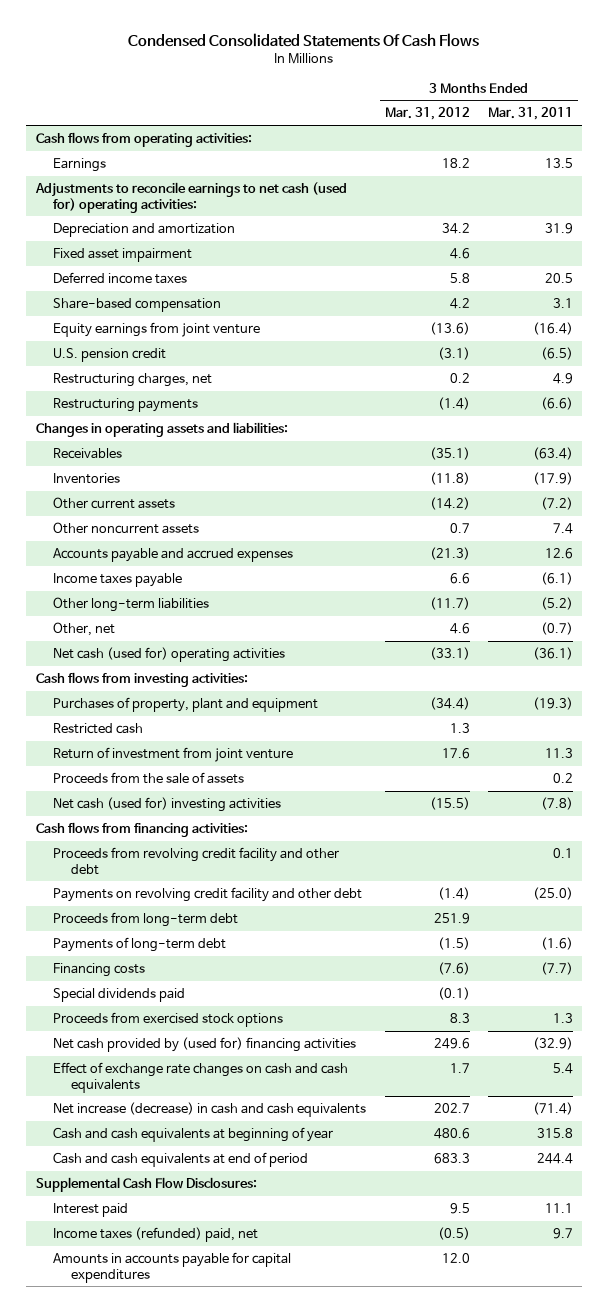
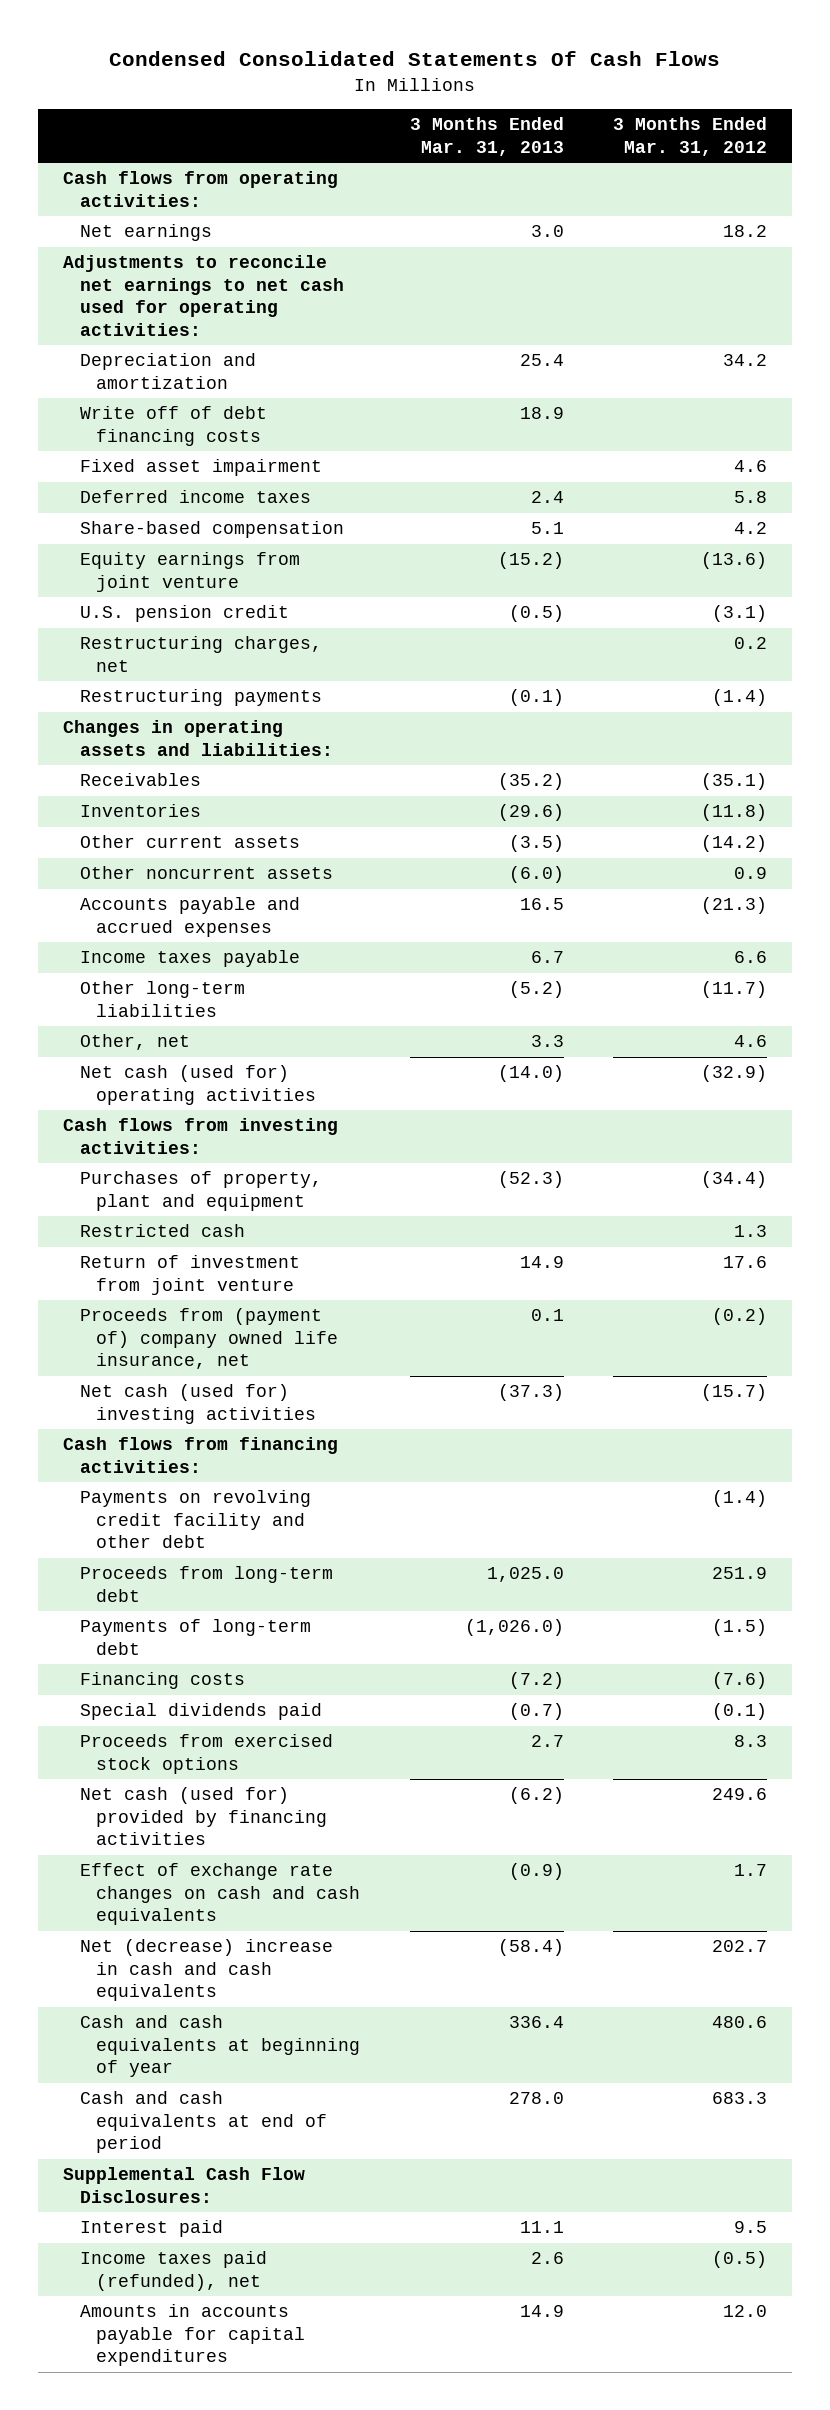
[488,107,574,121] Mar. 31, 2011 -> none
none -> [409,117,564,156] 3 Months Ended Mar. 31, 2013
[53,157,107,172] Earnings -> [79,224,212,242] Net earnings
[34,181,347,213] Adjustments to reconcile earnings to net cash (used for) operating activities: -> [62,255,344,336] Adjustments to reconcile net earnings to net cash used for operating activities:
none -> [79,406,267,446] Write off of debt financing costs
[449,522,470,533] 0.7 -> [734,867,768,880] 0.9
[429,646,470,660] (33.1) -> [701,1065,768,1083] (32.9)
[53,771,245,784] Proceeds from the sale of assets -> none
none -> [79,1308,339,1370] Proceeds from (payment of) company owned life insurance, net
[429,796,470,810] (15.5) -> [701,1384,768,1402] (15.7)
[53,846,340,875] Proceeds from revolving credit facility and other debt -> none
[53,1036,357,1052] Net cash provided by (used for) financing activities -> [79,1787,328,1846] Net cash (used for) provided by financing activities
[53,1101,367,1117] Net increase (decrease) in cash and cash equivalents -> [79,1939,333,2002] Net (decrease) increase in cash and cash equivalents
[53,1226,259,1242] Income taxes (refunded) paid, net -> [79,2251,267,2291] Income taxes paid (refunded), net

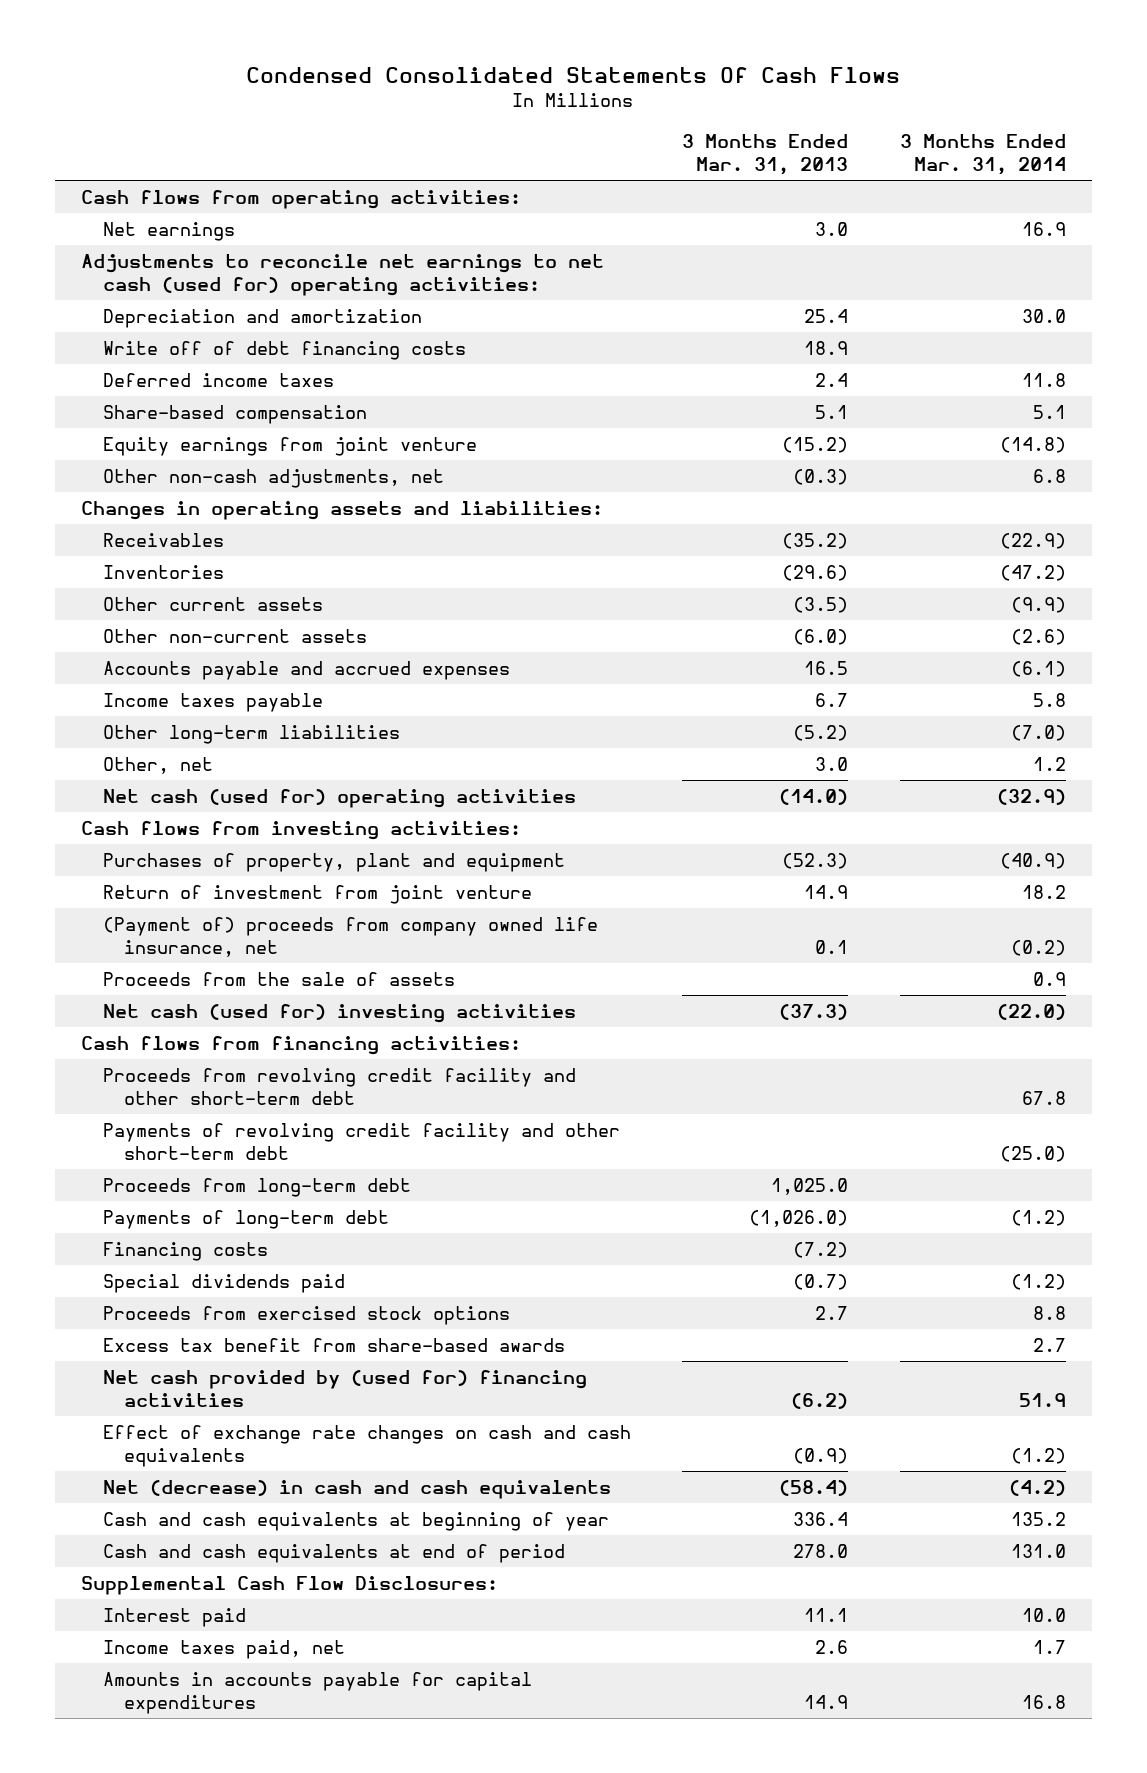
[613,117,768,156] 3 Months Ended Mar. 31, 2012 -> none
none -> [899,134,1066,176] 3 Months Ended Mar. 31, 2014
[62,255,344,336] Adjustments to reconcile net earnings to net cash used for operating activities: -> [80,253,604,297] Adjustments to reconcile net earnings to net cash (used for) operating activities:
[79,459,322,477] Fixed asset impairment -> none
[79,605,289,623] U.S. pension credit -> none
[79,636,322,672] Restructuring charges, net -> none
[79,689,322,707] Restructuring payments -> none
none -> [102,468,444,488] Other non-cash adjustments, net
[79,866,333,880] Other noncurrent assets -> [102,628,367,643] Other non-current assets
[530,1035,564,1048] 3.3 -> [815,756,849,771] 3.0
[79,1224,245,1238] Restricted cash -> none
[79,1308,339,1370] Proceeds from (payment of) company owned life insurance, net -> [102,916,598,958] (Payment of) proceeds from company owned life insurance, net
none -> [102,971,455,986] Proceeds from the sale of assets
none -> [102,1067,576,1106] Proceeds from revolving credit facility and other short-term debt
[79,1490,311,1549] Payments on revolving credit facility and other debt -> [102,1122,620,1161] Payments of revolving credit facility and other short-term debt
none -> [102,1337,565,1352] Excess tax benefit from share-based awards
[79,1787,328,1846] Net cash (used for) provided by financing activities -> [102,1369,587,1408] Net cash provided by (used for) financing activities
[79,1939,333,2002] Net (decrease) increase in cash and cash equivalents -> [102,1479,611,1499] Net (decrease) in cash and cash equivalents
[79,2251,267,2291] Income taxes paid (refunded), net -> [102,1639,345,1659] Income taxes paid, net

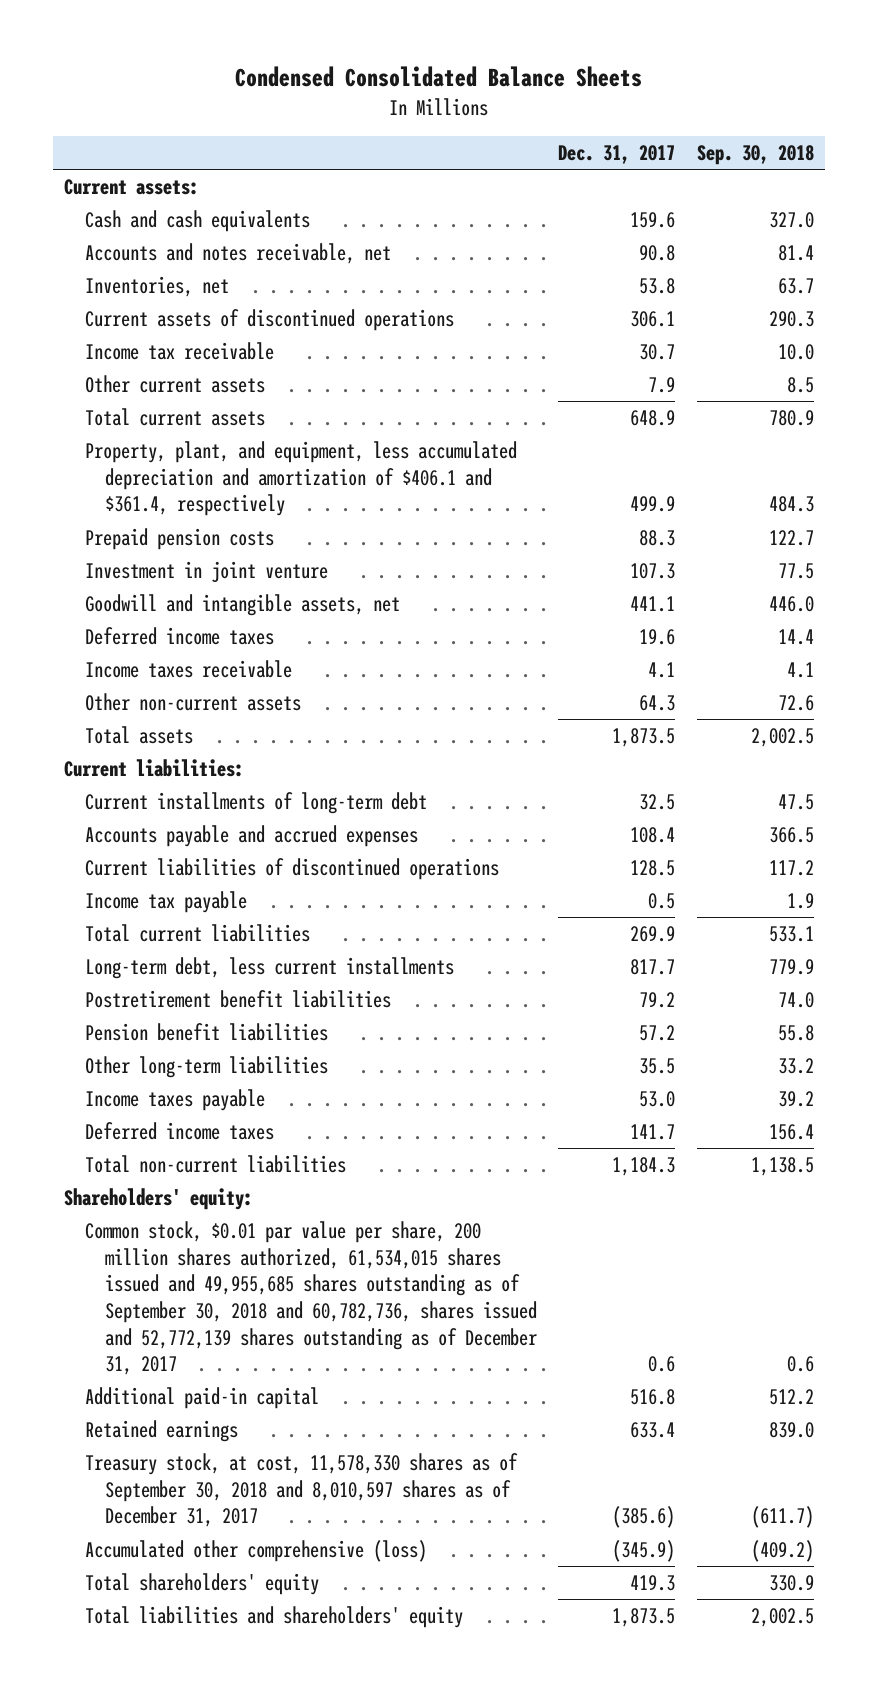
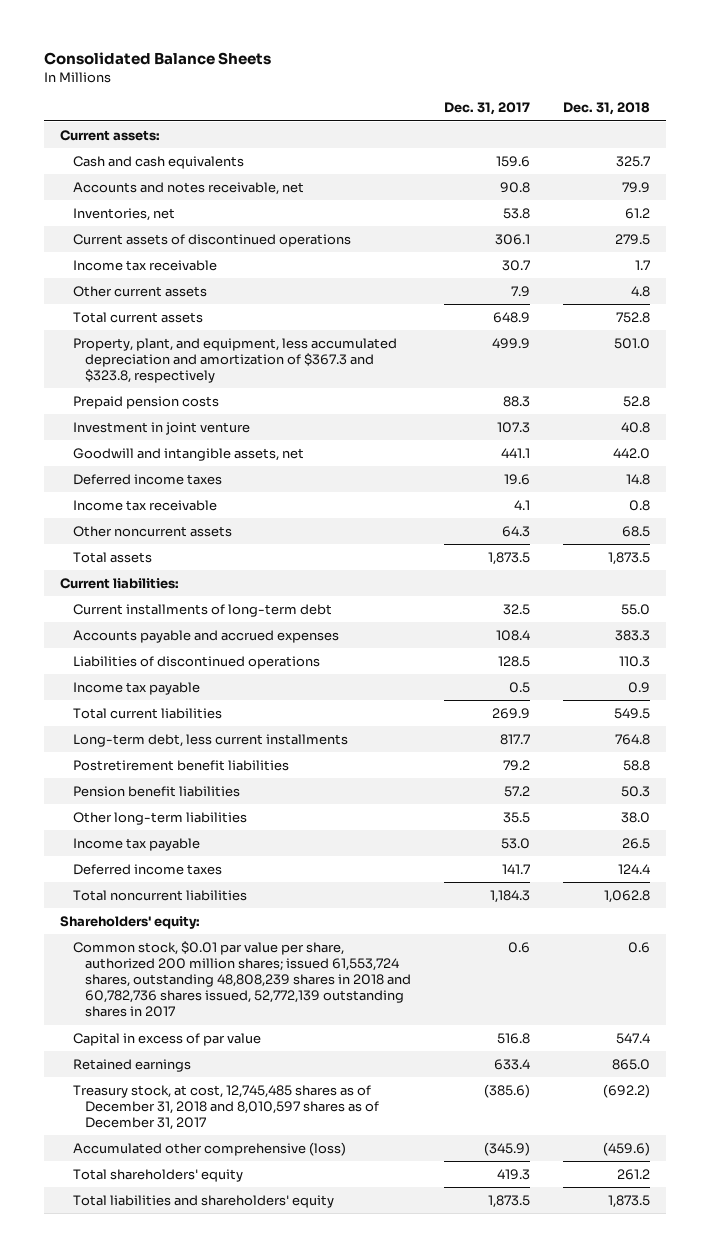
[235,66,643,88] Condensed Consolidated Balance Sheets -> [43,52,271,66] Consolidated Balance Sheets
[697,145,815,166] Sep. 30, 2018 -> none
none -> [562,102,650,116] Dec. 31, 2018
[84,441,517,517] Property, plant, and equipment, less accumulated depreciation and amortization of $406.1 and $361.4, respectively -> [72,337,397,384] Property, plant, and equipment, less accumulated depreciation and amortization of $367.3 and $323.8, respectively
[84,660,292,679] Income taxes receivable -> [72,499,217,511] Income tax receivable
[84,693,301,712] Other non-current assets -> [72,525,232,537] Other noncurrent assets
[84,858,499,881] Current liabilities of discontinued operations -> [72,655,320,669] Liabilities of discontinued operations
[84,1089,265,1112] Income taxes payable -> [72,837,200,851] Income tax payable
[84,1155,346,1174] Total non-current liabilities -> [72,889,247,901] Total noncurrent liabilities
[84,1221,537,1376] Common stock, $0.01 par value per share, 200 million shares authorized, 61,534,015 shares issued and 49,955,685 shares outstanding as of September 30, 2018 and 60,782,736, shares issued and 52,772,139 shares outstanding as of December 31, 2017 -> [72,940,412,1018] Common stock, $0.01 par value per share, authorized 200 million shares; issued 61,553,724 shares, outstanding 48,808,239 shares in 2018 and 60,782,736 shares issued, 52,772,139 outstanding shares in 2017
[84,1387,319,1410] Additional paid-in capital -> [72,1032,261,1046] Capital in excess of par value
[84,1453,518,1528] Treasury stock, at cost, 11,578,330 shares as of September 30, 2018 and 8,010,597 shares as of December 31, 2017 -> [72,1084,380,1131] Treasury stock, at cost, 12,745,485 shares as of December 31, 2018 and 8,010,597 shares as of December 31, 2017

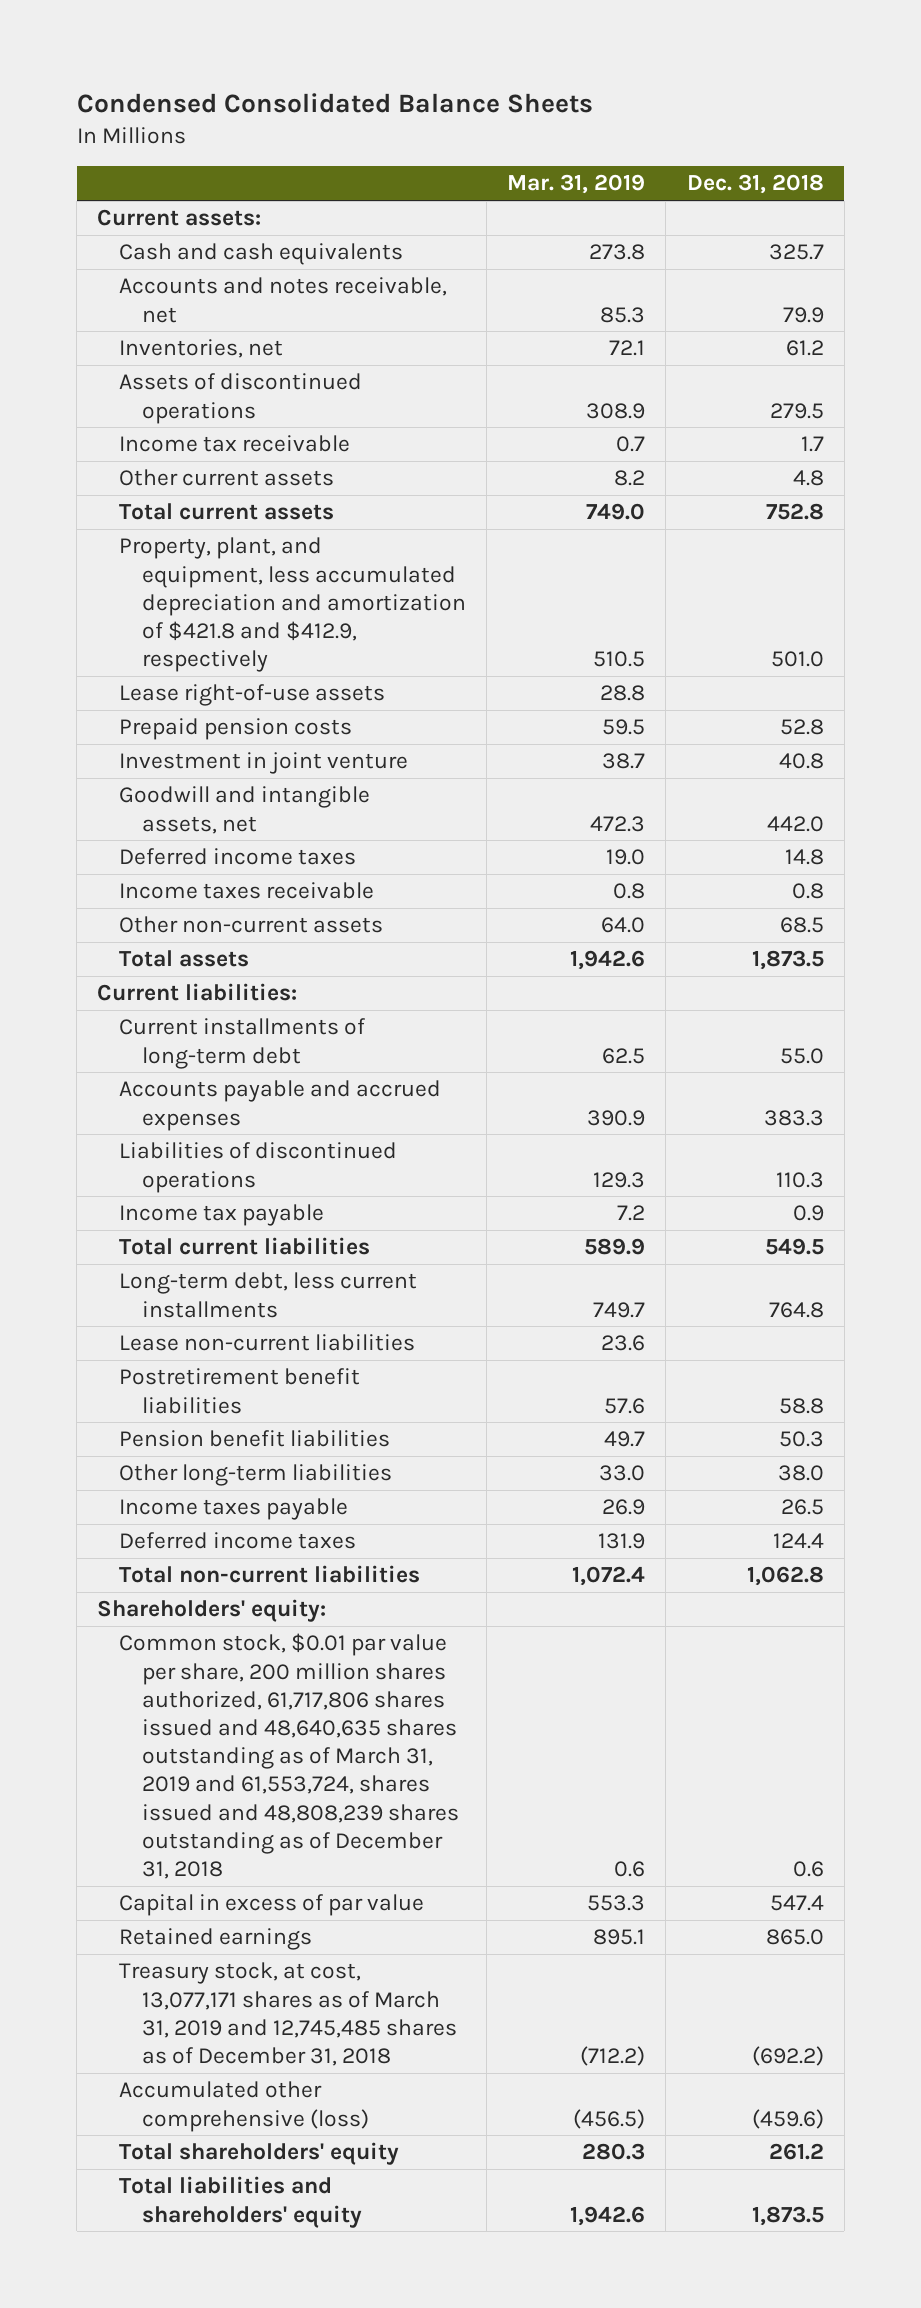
[43,52,271,66] Consolidated Balance Sheets -> [76,93,593,114] Condensed Consolidated Balance Sheets
[444,102,531,116] Dec. 31, 2017 -> none
none -> [507,174,646,195] Mar. 31, 2019
[72,233,351,247] Current assets of discontinued operations -> [119,373,363,424] Assets of discontinued operations
[72,337,397,384] Property, plant, and equipment, less accumulated depreciation and amortization of $367.3 and $323.8, respectively -> [119,537,466,673] Property, plant, and equipment, less accumulated depreciation and amortization of $421.8 and $412.9, respectively
none -> [119,684,386,707] Lease right-of-use assets
[72,499,217,511] Income tax receivable -> [119,882,375,900] Income taxes receivable
[72,525,232,537] Other noncurrent assets -> [119,916,384,934] Other non-current assets
none -> [119,1334,416,1352] Lease non-current liabilities
[72,837,200,851] Income tax payable -> [119,1498,349,1521] Income taxes payable
[72,889,247,901] Total noncurrent liabilities -> [119,1565,421,1584] Total non-current liabilities
[72,940,412,1018] Common stock, $0.01 par value per share, authorized 200 million shares; issued 61,553,724 shares, outstanding 48,808,239 shares in 2018 and 60,782,736 shares issued, 52,772,139 outstanding shares in 2017 -> [119,1633,459,1880] Common stock, $0.01 par value per share, 200 million shares authorized, 61,717,806 shares issued and 48,640,635 shares outstanding as of March 31, 2019 and 61,553,724, shares issued and 48,808,239 shares outstanding as of December 31, 2018
[72,1084,380,1131] Treasury stock, at cost, 12,745,485 shares as of December 31, 2018 and 8,010,597 shares as of December 31, 2017 -> [119,1962,457,2066] Treasury stock, at cost, 13,077,171 shares as of March 31, 2019 and 12,745,485 shares as of December 31, 2018

